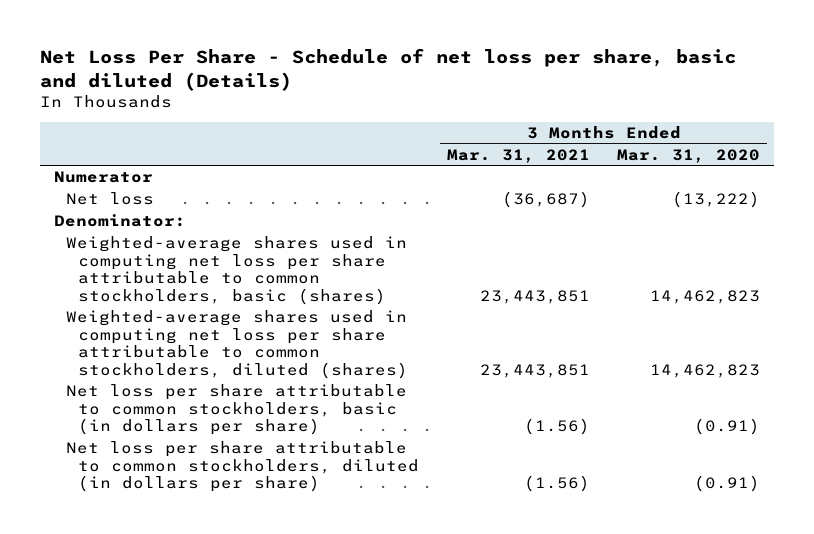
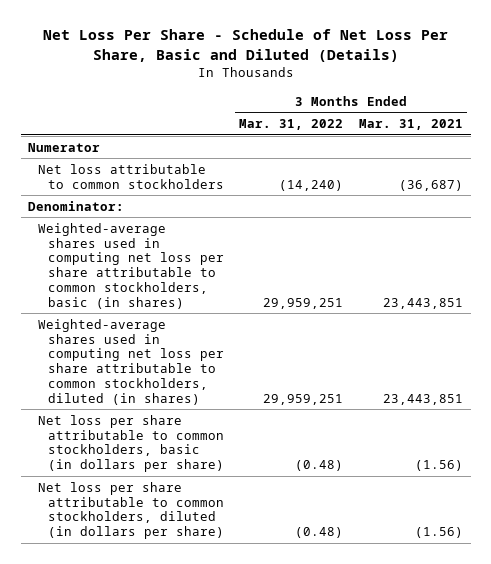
[40,48,737,91] Net Loss Per Share - Schedule of net loss per share, basic and diluted (Details) -> [42,29,448,63] Net Loss Per Share - Schedule of Net Loss Per Share, Basic and Diluted (Details)
[617,148,761,163] Mar. 31, 2020 -> none
none -> [239,118,344,130] Mar. 31, 2022
[66,192,155,206] Net loss -> [38,163,224,189] Net loss attributable to common stockholders
[66,236,408,305] Weighted-average shares used in computing net loss per share attributable to common stockholders, basic (shares) -> [38,222,224,309] Weighted-average shares used in computing net loss per share attributable to common stockholders, basic (in shares)
[66,310,409,379] Weighted-average shares used in computing net loss per share attributable to common stockholders, diluted (shares) -> [38,318,224,405] Weighted-average shares used in computing net loss per share attributable to common stockholders, diluted (in shares)

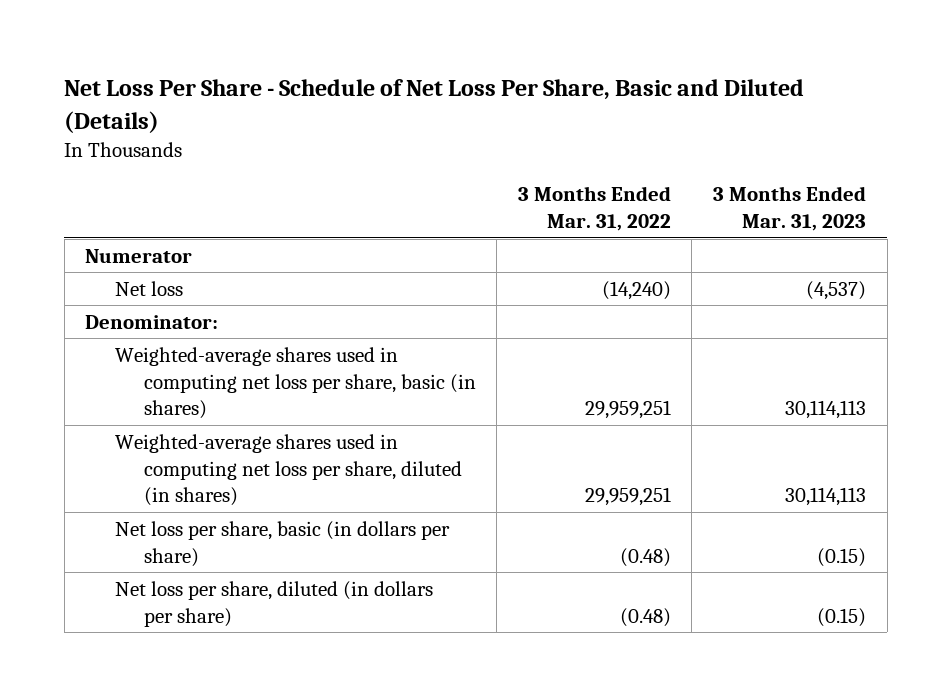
[358,118,463,130] Mar. 31, 2021 -> none
none -> [713,186,867,232] 3 Months Ended Mar. 31, 2023
[38,163,224,189] Net loss attributable to common stockholders -> [114,280,183,296] Net loss
[38,222,224,309] Weighted-average shares used in computing net loss per share attributable to common stockholders, basic (in shares) -> [114,346,476,420] Weighted-average shares used in computing net loss per share, basic (in shares)
[38,318,224,405] Weighted-average shares used in computing net loss per share attributable to common stockholders, diluted (in shares) -> [114,433,462,507] Weighted-average shares used in computing net loss per share, diluted (in shares)
[38,414,224,473] Net loss per share attributable to common stockholders, basic (in dollars per share) -> [114,520,450,567] Net loss per share, basic (in dollars per share)
[38,481,224,540] Net loss per share attributable to common stockholders, diluted (in dollars per share) -> [114,580,433,627] Net loss per share, diluted (in dollars per share)

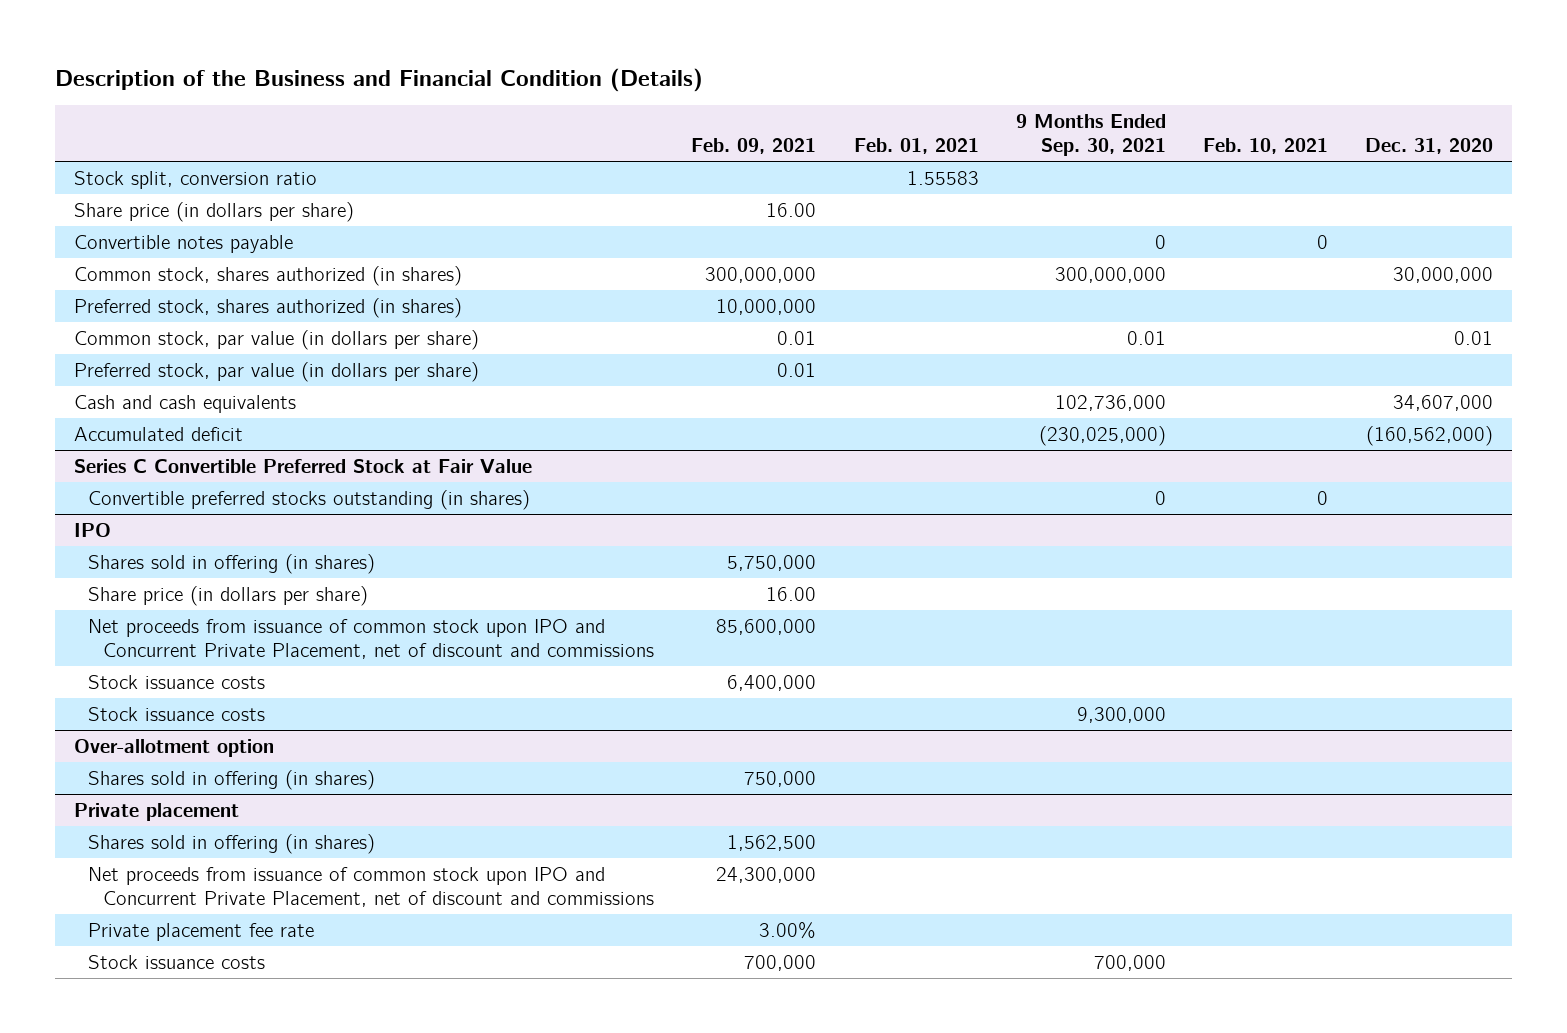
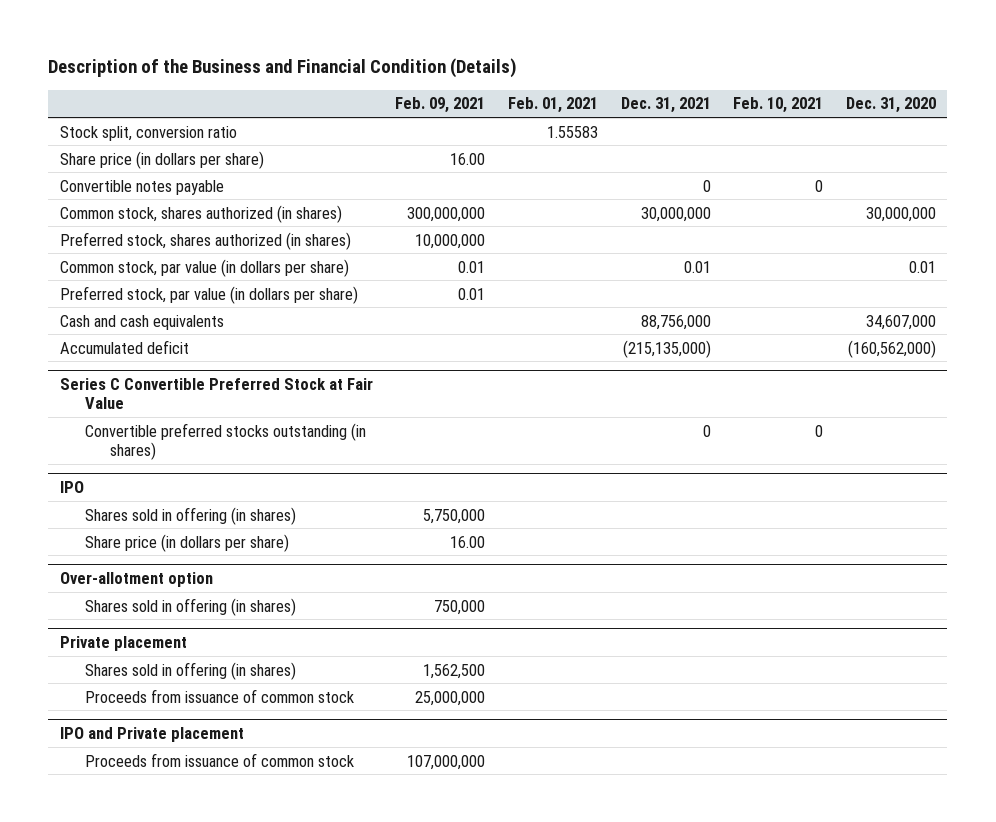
[1015,114,1166,156] 9 Months Ended Sep. 30, 2021 -> none
none -> [620,97,711,114] Dec. 31, 2021
[88,618,655,659] Net proceeds from issuance of common stock upon IPO and Concurrent Private Placement, net of discount and commissions -> none
[88,674,266,689] Stock issuance costs -> none
[88,706,266,721] Stock issuance costs -> none
[88,922,315,941] Private placement fee rate -> none
[88,954,266,969] Stock issuance costs -> none
[88,866,655,907] Net proceeds from issuance of common stock upon IPO and Concurrent Private Placement, net of discount and commissions -> [84,688,354,703] Proceeds from issuance of common stock
[716,866,817,883] 24,300,000 -> [415,690,486,706] 25,000,000
none -> [59,727,244,743] IPO and Private placement
none -> [84,752,354,767] Proceeds from issuance of common stock

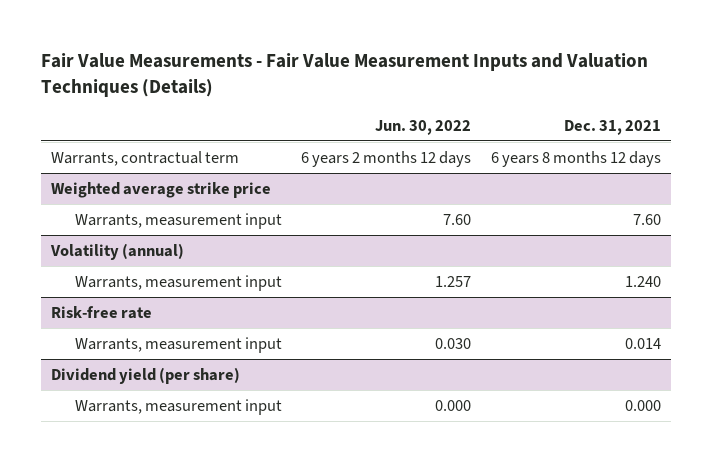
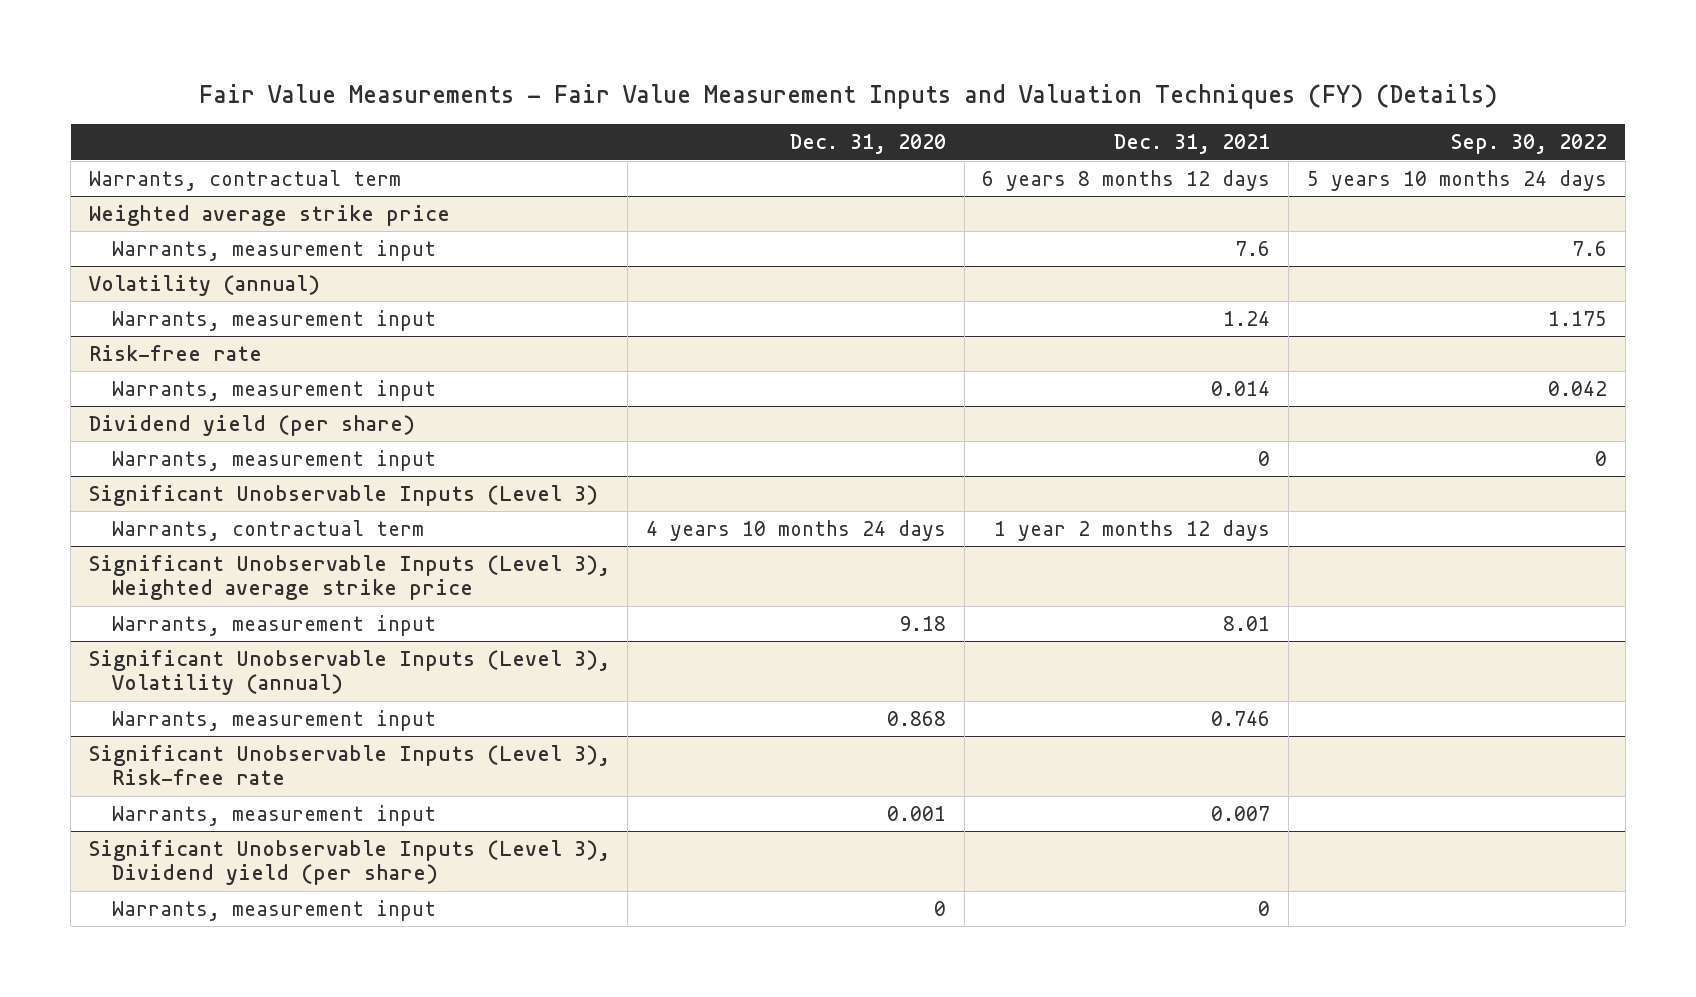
[41,53,649,97] Fair Value Measurements - Fair Value Measurement Inputs and Valuation Techniques (Details) -> [198,84,1497,110] Fair Value Measurements - Fair Value Measurement Inputs and Valuation Techniques (FY) (Details)
[375,119,472,135] Jun. 30, 2022 -> none
none -> [790,134,947,155] Dec. 31, 2020
none -> [1450,134,1607,155] Sep. 30, 2022
[632,214,661,226] 7.60 -> [1235,240,1271,256] 7.6
[624,276,661,288] 1.240 -> [1223,310,1271,326] 1.24
[624,400,661,412] 0.000 -> [1258,450,1271,466] 0
none -> [88,484,598,506] Significant Unobservable Inputs (Level 3)
none -> [112,519,425,541] Warrants, contractual term
none -> [88,554,610,601] Significant Unobservable Inputs (Level 3), Weighted average strike price
none -> [112,614,437,636] Warrants, measurement input
none -> [88,649,610,696] Significant Unobservable Inputs (Level 3), Volatility (annual)
none -> [112,709,437,731] Warrants, measurement input
none -> [88,744,610,786] Significant Unobservable Inputs (Level 3), Risk-free rate
none -> [112,804,437,826] Warrants, measurement input
none -> [88,839,610,886] Significant Unobservable Inputs (Level 3), Dividend yield (per share)
none -> [112,899,437,921] Warrants, measurement input

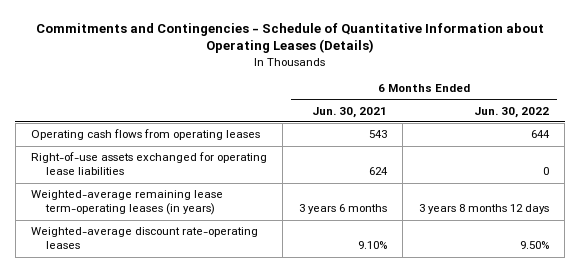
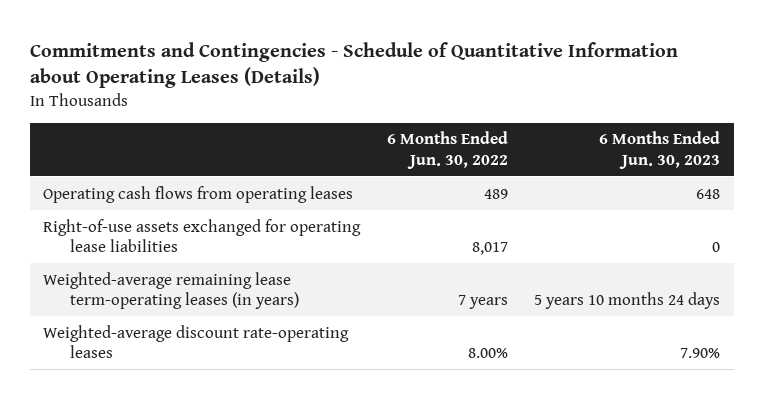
[311,106,387,118] Jun. 30, 2021 -> none
none -> [599,131,721,169] 6 Months Ended Jun. 30, 2023
[530,130,550,139] 644 -> [483,188,508,199] 489
[542,167,549,176] 0 -> [471,242,508,256] 8,017
[418,204,549,215] 3 years 8 months 12 days -> [457,295,508,310] 7 years
[519,241,549,250] 9.50% -> [467,348,508,359] 8.00%

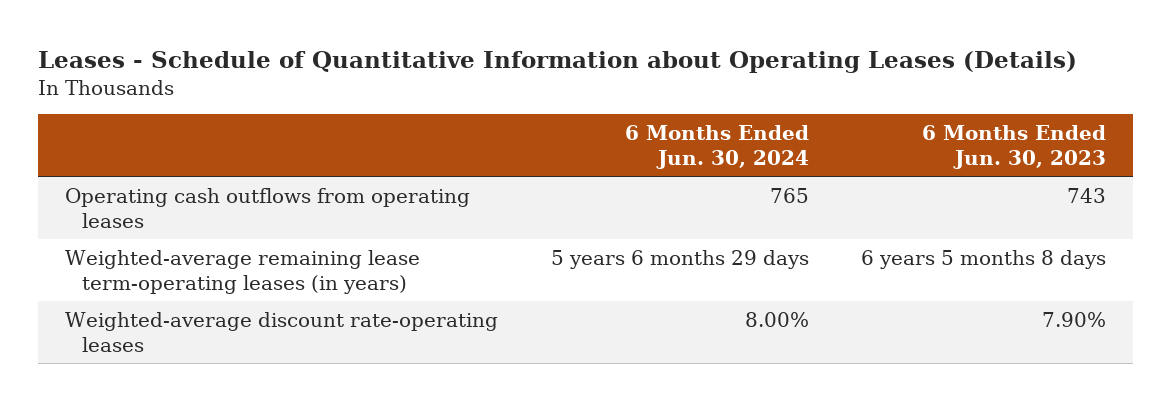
[30,41,679,88] Commitments and Contingencies - Schedule of Quantitative Information about Operating Leases (Details) -> [38,51,1078,74] Leases - Schedule of Quantitative Information about Operating Leases (Details)
[386,131,508,169] 6 Months Ended Jun. 30, 2022 -> none
none -> [624,124,809,169] 6 Months Ended Jun. 30, 2024
[43,218,362,253] Right-of-use assets exchanged for operating lease liabilities -> none
[43,185,354,203] Operating cash flows from operating leases -> [64,187,470,228] Operating cash outflows from operating leases
[696,188,721,199] 648 -> [1067,187,1107,203] 743
[534,292,721,310] 5 years 10 months 24 days -> [861,249,1107,269] 6 years 5 months 8 days

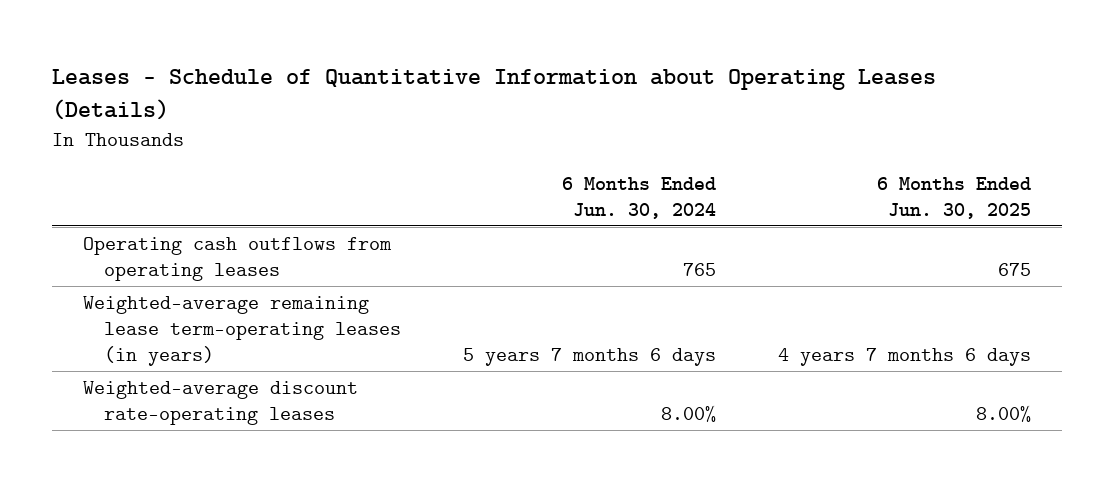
[922,124,1107,169] 6 Months Ended Jun. 30, 2023 -> none
none -> [877,177,1032,219] 6 Months Ended Jun. 30, 2025
[550,249,809,269] 5 years 6 months 29 days -> [463,347,717,366] 5 years 7 months 6 days

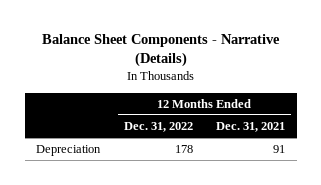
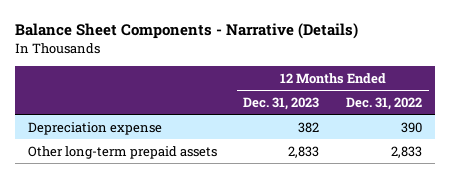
[215,121,285,132] Dec. 31, 2021 -> none
none -> [243,97,320,111] Dec. 31, 2023
[36,145,102,157] Depreciation -> [27,121,162,135] Depreciation expense
[174,145,193,154] 178 -> [401,121,423,133] 390
none -> [27,145,217,159] Other long-term prepaid assets

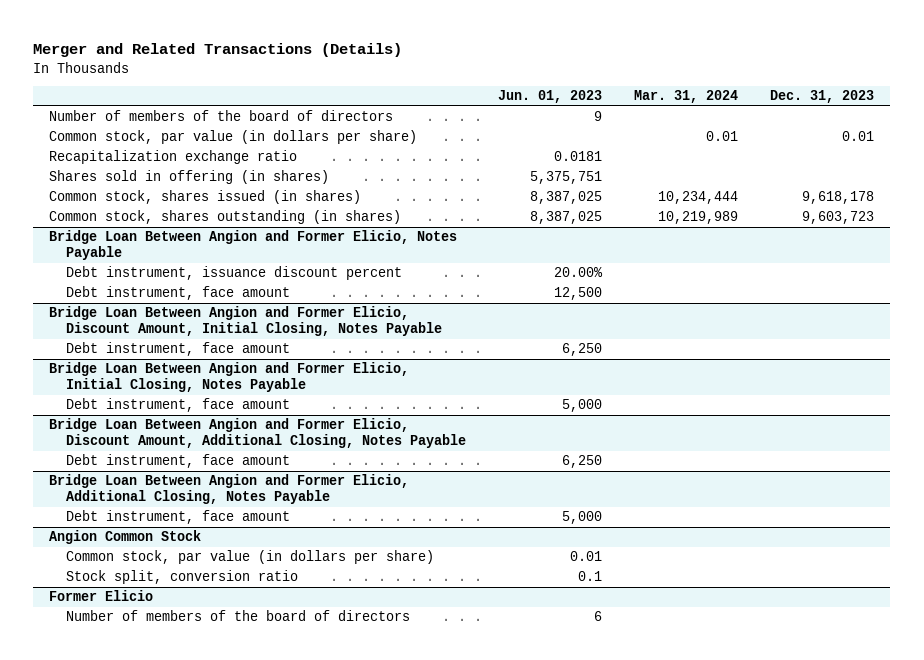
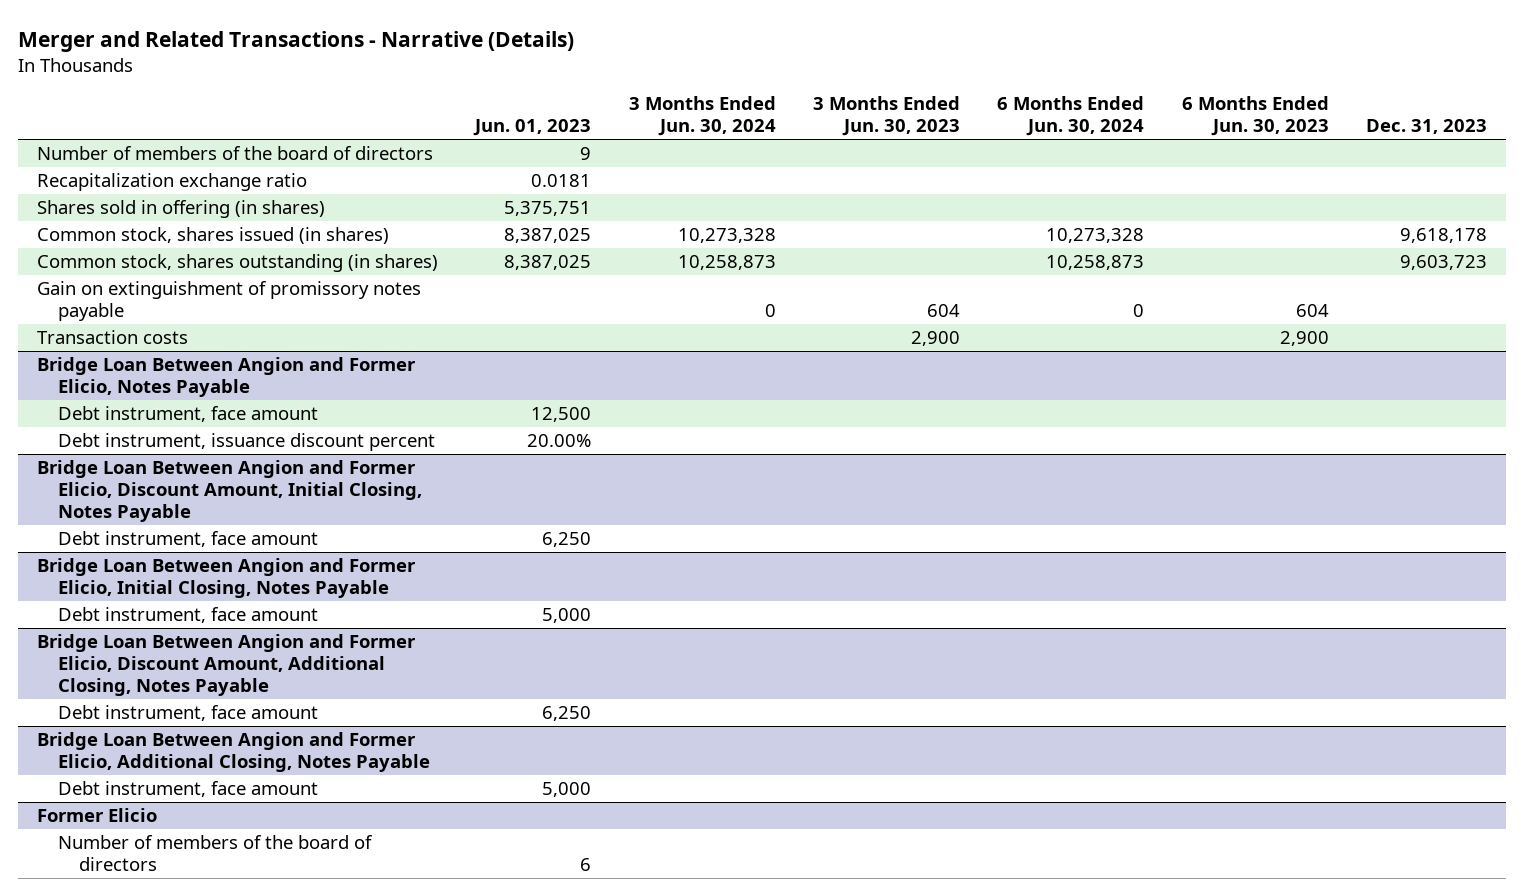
[33,43,403,58] Merger and Related Transactions (Details) -> [18,30,575,52] Merger and Related Transactions - Narrative (Details)
[634,90,739,104] Mar. 31, 2024 -> none
none -> [628,96,776,137] 3 Months Ended Jun. 30, 2024
none -> [812,96,960,137] 3 Months Ended Jun. 30, 2023
none -> [997,96,1145,137] 6 Months Ended Jun. 30, 2024
none -> [1181,96,1329,137] 6 Months Ended Jun. 30, 2023
[49,130,418,145] Common stock, par value (in dollars per share) -> none
none -> [36,281,421,322] Gain on extinguishment of promissory notes payable
none -> [36,330,188,345] Transaction costs
[66,266,403,281] Debt instrument, issuance discount percent -> [57,433,435,452] Debt instrument, issuance discount percent
[49,530,202,545] Angion Common Stock -> none
[66,550,435,565] Common stock, par value (in dollars per share) -> none
[66,570,299,585] Stock split, conversion ratio -> none

